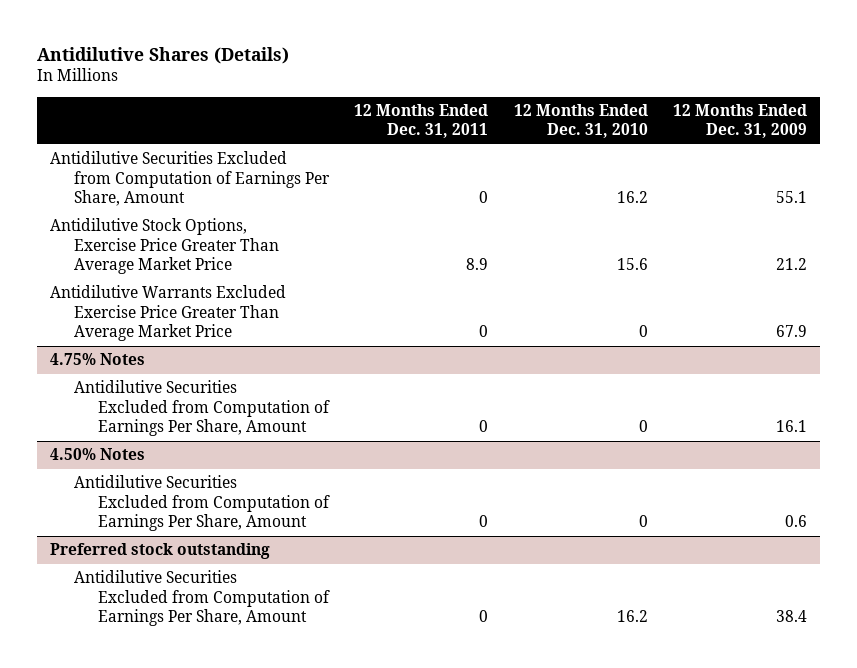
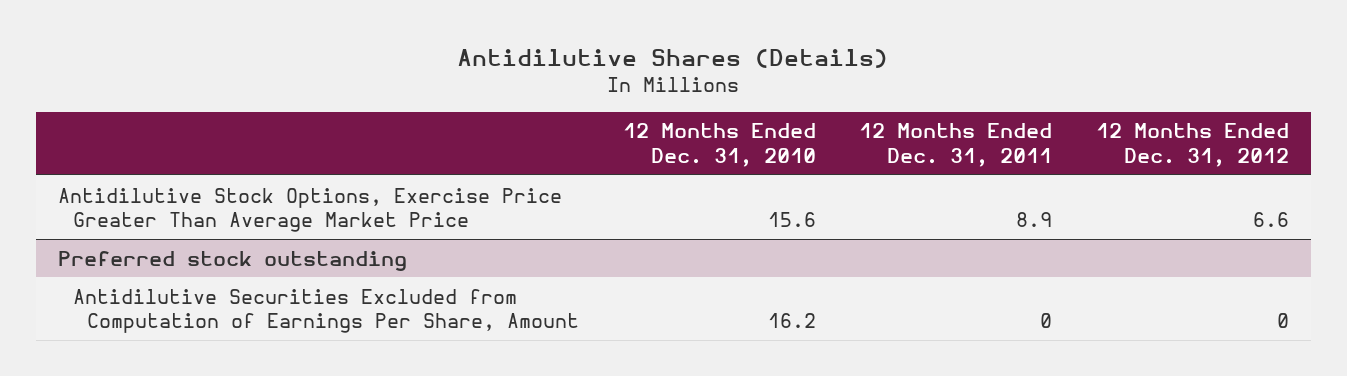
[672,103,807,139] 12 Months Ended Dec. 31, 2009 -> none
none -> [1095,123,1289,167] 12 Months Ended Dec. 31, 2012
[49,151,330,207] Antidilutive Securities Excluded from Computation of Earnings Per Share, Amount -> none
[49,285,286,342] Antidilutive Warrants Excluded Exercise Price Greater Than Average Market Price -> none
[49,353,145,366] 4.75% Notes -> none
[73,380,330,437] Antidilutive Securities Excluded from Computation of Earnings Per Share, Amount -> none
[49,448,145,461] 4.50% Notes -> none
[73,475,330,532] Antidilutive Securities Excluded from Computation of Earnings Per Share, Amount -> none

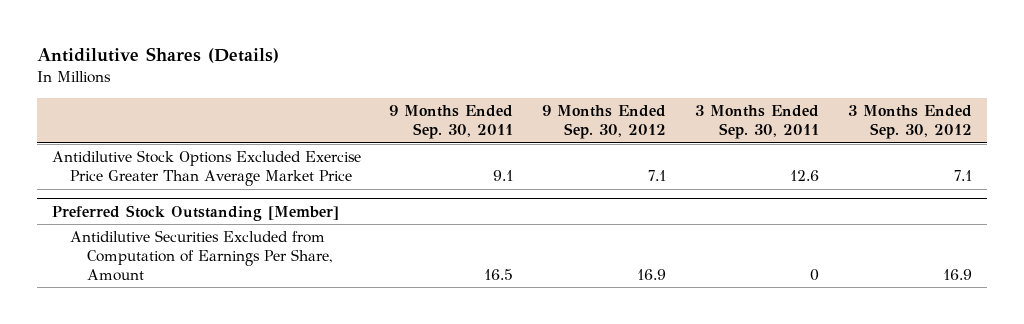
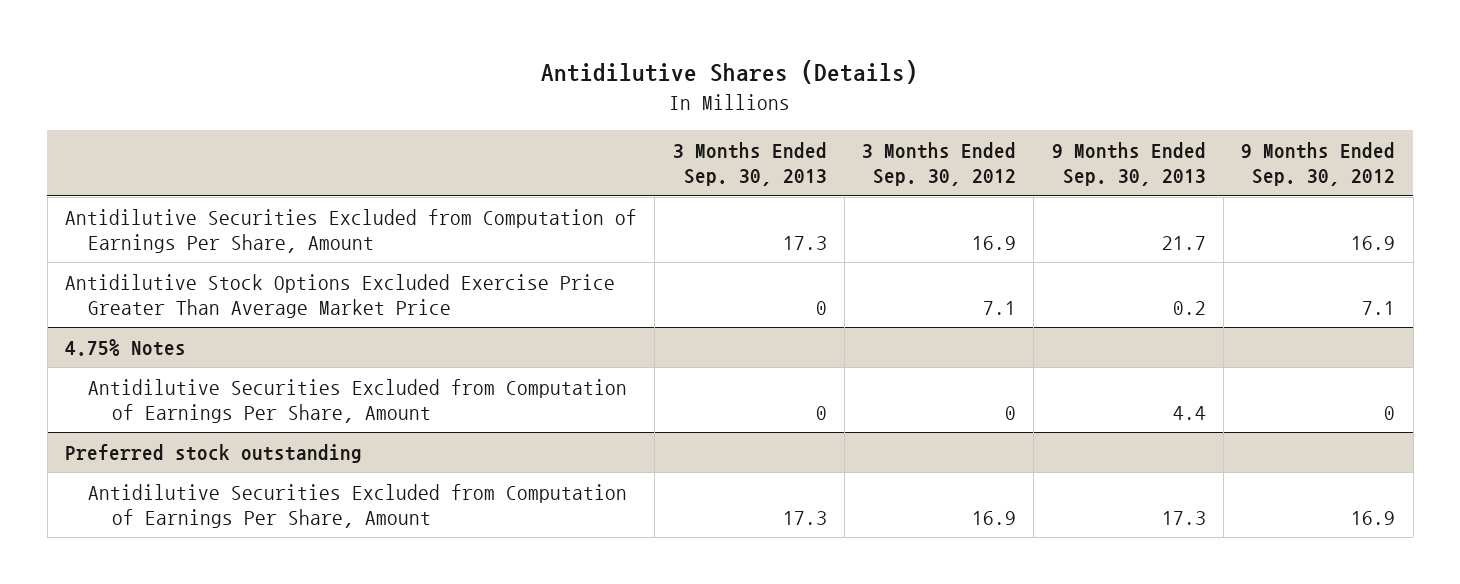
[389,105,514,140] 9 Months Ended Sep. 30, 2011 -> none
[695,105,820,140] 3 Months Ended Sep. 30, 2011 -> none
none -> [672,141,827,187] 3 Months Ended Sep. 30, 2013
none -> [1051,141,1206,187] 9 Months Ended Sep. 30, 2013
none -> [65,208,638,254] Antidilutive Securities Excluded from Computation of Earnings Per Share, Amount
none -> [65,338,187,356] 4.75% Notes
none -> [88,378,628,424] Antidilutive Securities Excluded from Computation of Earnings Per Share, Amount
[51,204,339,221] Preferred Stock Outstanding [Member] -> [65,443,363,463] Preferred stock outstanding

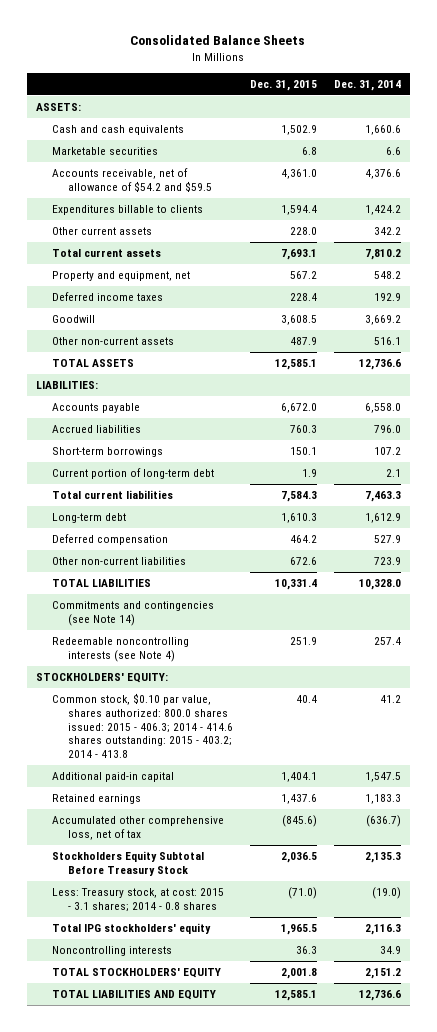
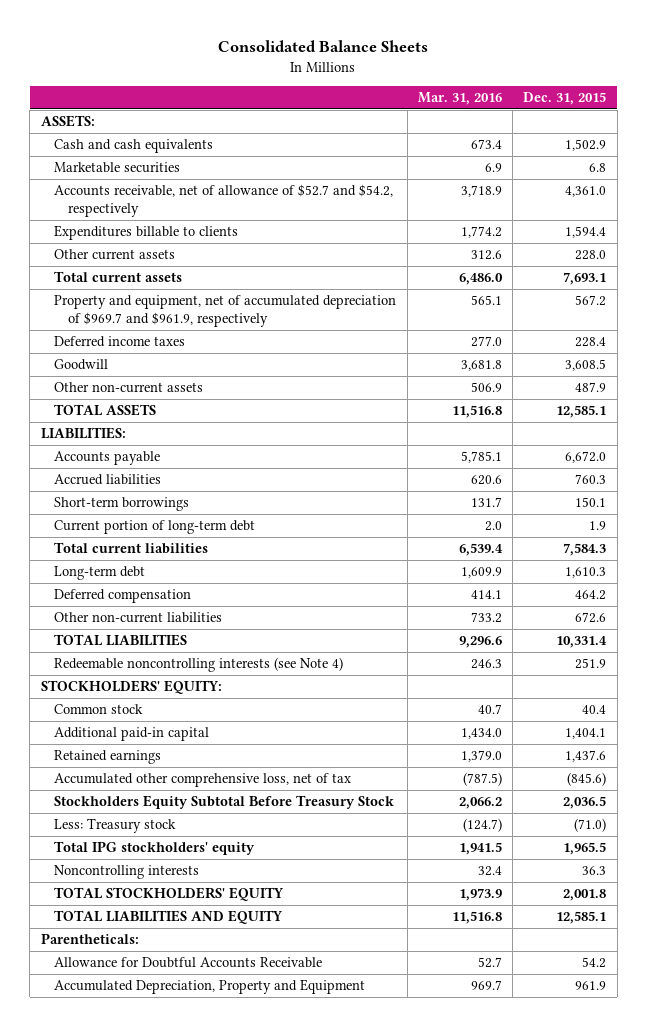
[334,79,402,91] Dec. 31, 2014 -> none
none -> [417,92,502,106] Mar. 31, 2016
[51,168,213,192] Accounts receivable, net of allowance of $54.2 and $59.5 -> [54,183,394,218] Accounts receivable, net of allowance of $52.7 and $54.2, respectively
[51,271,190,282] Property and equipment, net -> [54,294,397,328] Property and equipment, net of accumulated depreciation of $969.7 and $961.9, respectively
[51,601,214,626] Commitments and contingencies (see Note 14) -> none
[51,693,234,759] Common stock, $0.10 par value, shares authorized: 800.0 shares issued: 2015 - 406.3; 2014 - 414.6 shares outstanding: 2015 - 403.2; 2014 - 413.8 -> [54,703,144,714] Common stock
[51,888,224,912] Less: Treasury stock, at cost: 2015 - 3.1 shares; 2014 - 0.8 shares -> [54,817,177,833] Less: Treasury stock
none -> [40,932,139,944] Parentheticals:
none -> [54,956,323,968] Allowance for Doubtful Accounts Receivable
none -> [54,978,366,994] Accumulated Depreciation, Property and Equipment

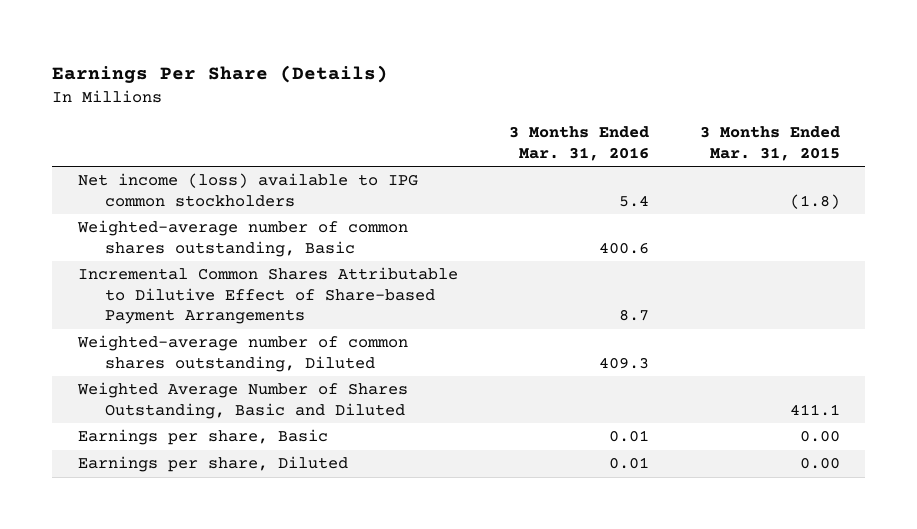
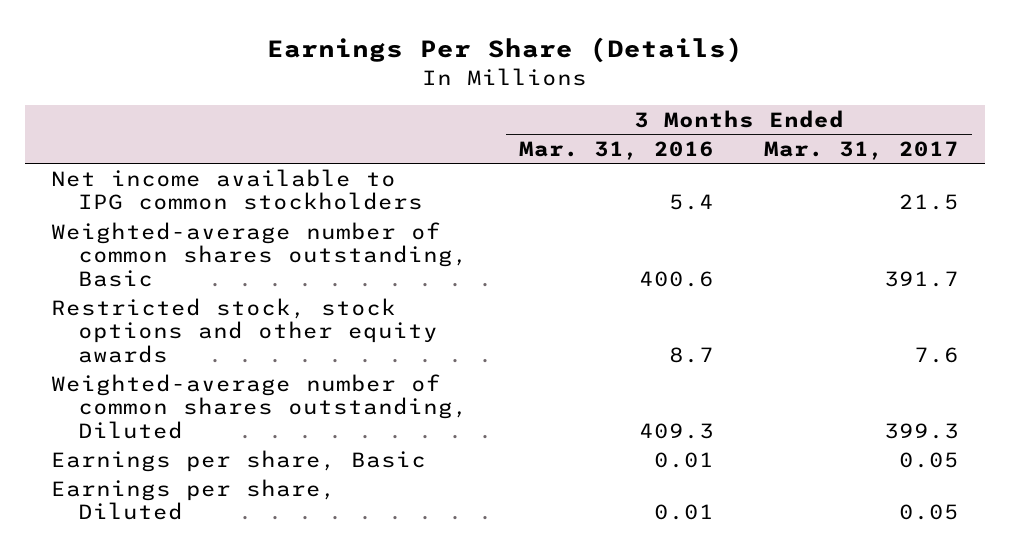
[699,126,840,161] 3 Months Ended Mar. 31, 2015 -> none
none -> [764,140,960,160] Mar. 31, 2017
[77,173,418,207] Net income (loss) available to IPG common stockholders -> [50,168,423,211] Net income available to IPG common stockholders
[77,267,458,325] Incremental Common Shares Attributable to Dilutive Effect of Share-based Payment Arrangements -> [50,297,438,364] Restricted stock, stock options and other equity awards
[76,382,408,419] Weighted Average Number of Shares Outstanding, Basic and Diluted -> none

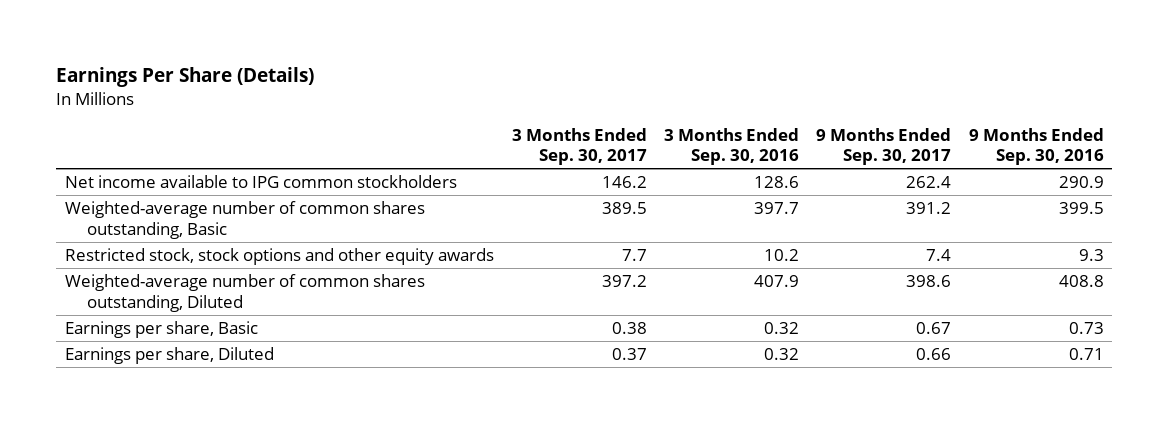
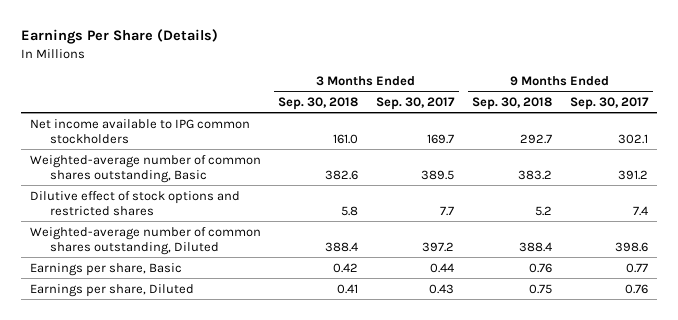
[663,127,799,166] 3 Months Ended Sep. 30, 2016 -> none
[968,127,1104,166] 9 Months Ended Sep. 30, 2016 -> none
none -> [278,96,359,110] Sep. 30, 2018
none -> [472,96,553,110] Sep. 30, 2018
[601,175,647,188] 146.2 -> [427,133,455,144] 169.7
[906,175,952,188] 262.4 -> [618,133,649,144] 302.1
[65,247,495,265] Restricted stock, stock options and other equity awards -> [29,190,240,216] Dilutive effect of stock options and restricted shares
[611,321,647,334] 0.38 -> [430,262,455,273] 0.44
[916,321,952,334] 0.67 -> [626,262,649,273] 0.77
[611,347,647,360] 0.37 -> [429,283,455,294] 0.43
[916,347,952,360] 0.66 -> [625,283,649,294] 0.76

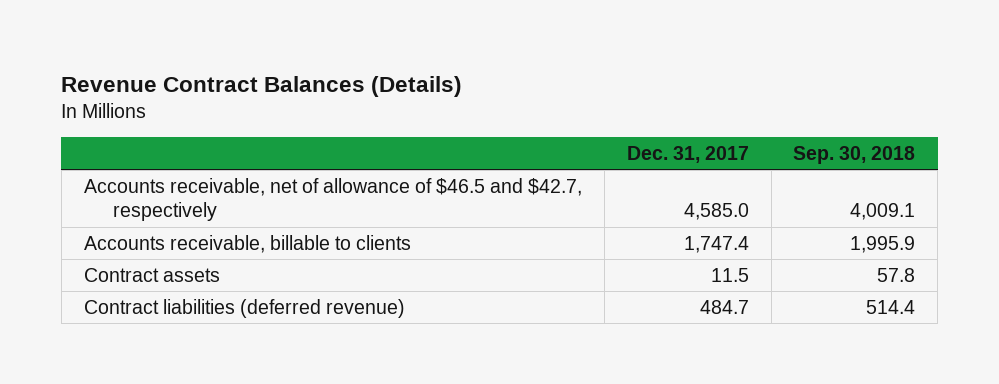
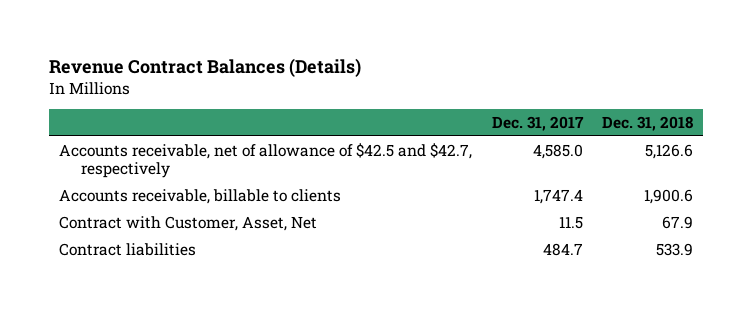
[793,145,916,164] Sep. 30, 2018 -> none
none -> [602,115,694,131] Dec. 31, 2018
[83,177,582,222] Accounts receivable, net of allowance of $46.5 and $42.7, respectively -> [58,142,472,179] Accounts receivable, net of allowance of $42.5 and $42.7, respectively
[83,267,220,282] Contract assets -> [58,215,317,231] Contract with Customer, Asset, Net
[83,298,405,318] Contract liabilities (deferred revenue) -> [58,242,196,256] Contract liabilities

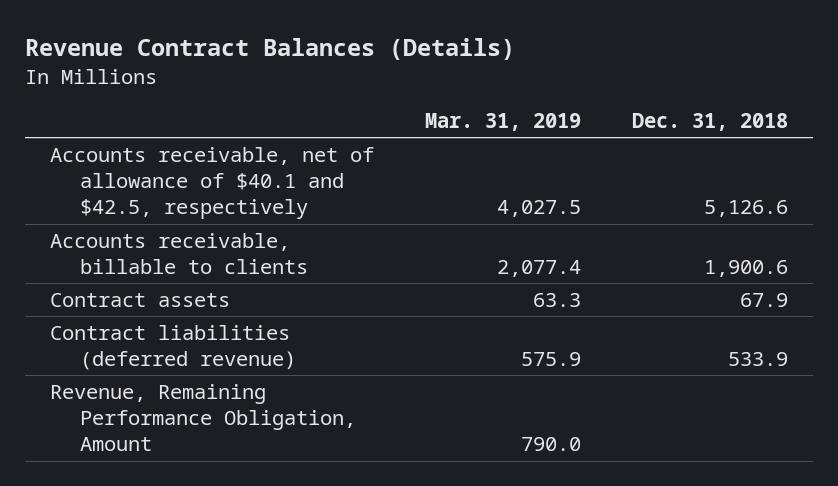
[491,115,584,131] Dec. 31, 2017 -> none
none -> [425,113,582,132] Mar. 31, 2019
[58,142,472,179] Accounts receivable, net of allowance of $42.5 and $42.7, respectively -> [50,146,375,220] Accounts receivable, net of allowance of $40.1 and $42.5, respectively
[58,215,317,231] Contract with Customer, Asset, Net -> [50,292,231,307] Contract assets
[58,242,196,256] Contract liabilities -> [50,324,296,371] Contract liabilities (deferred revenue)
none -> [50,383,356,452] Revenue, Remaining Performance Obligation, Amount

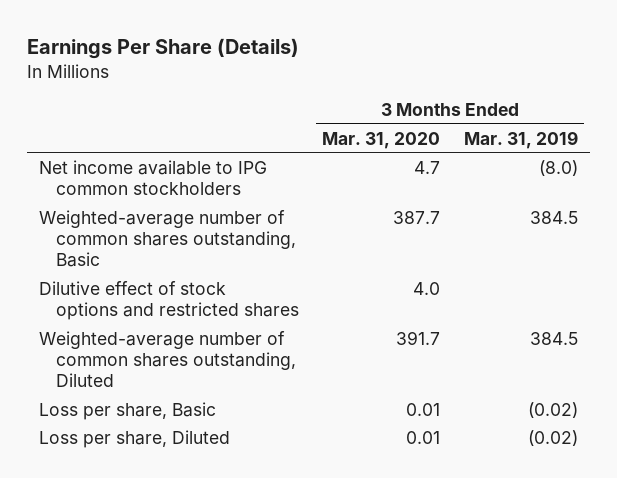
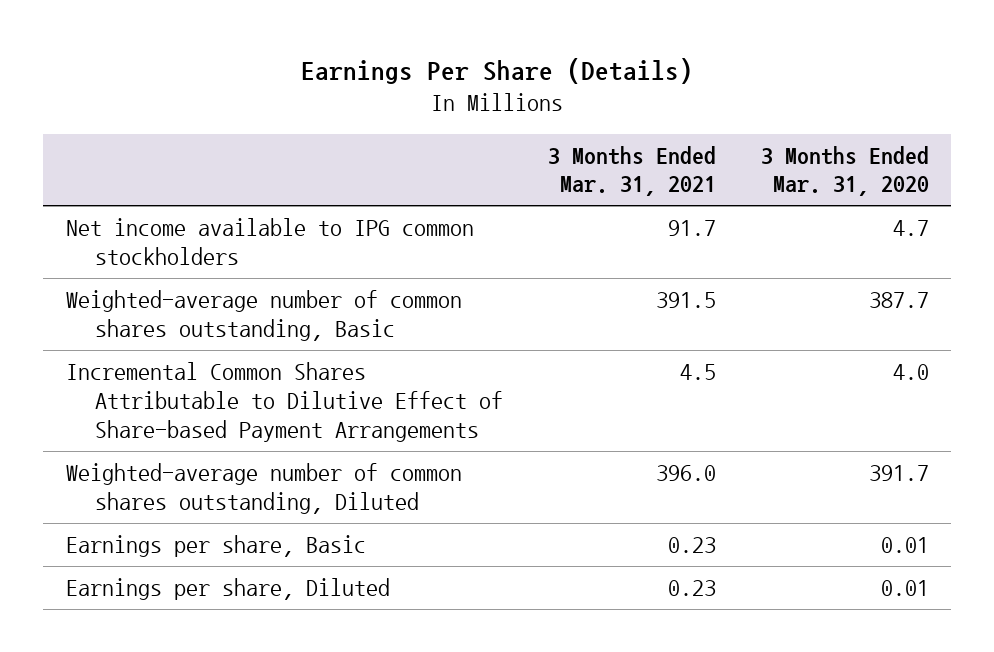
[463,130,578,149] Mar. 31, 2019 -> none
none -> [547,145,716,197] 3 Months Ended Mar. 31, 2021
[38,280,299,320] Dilutive effect of stock options and restricted shares -> [65,361,503,442] Incremental Common Shares Attributable to Dilutive Effect of Share-based Payment Arrangements
[38,401,216,420] Loss per share, Basic -> [65,534,366,557] Earnings per share, Basic
[38,429,230,448] Loss per share, Diluted -> [65,577,390,600] Earnings per share, Diluted

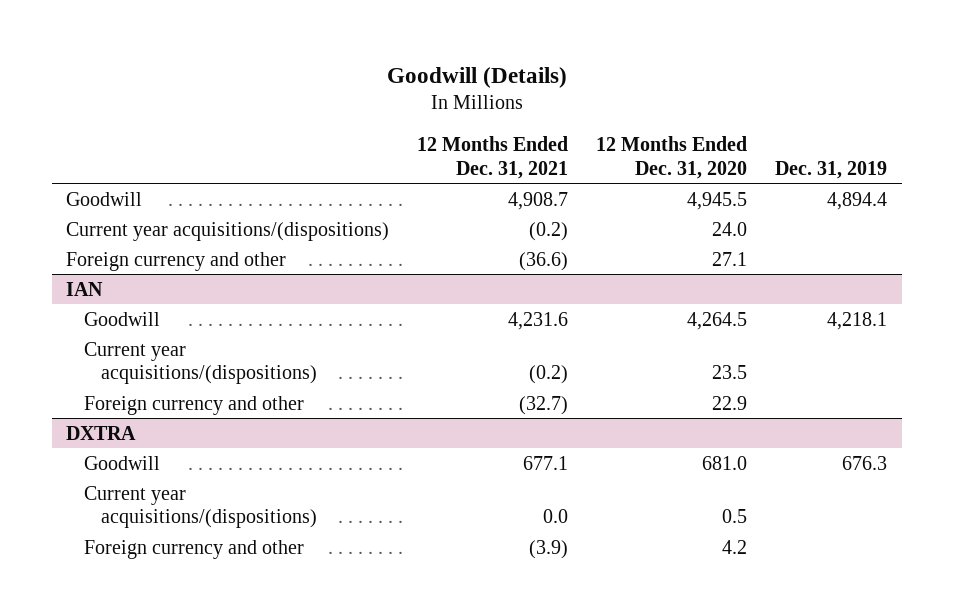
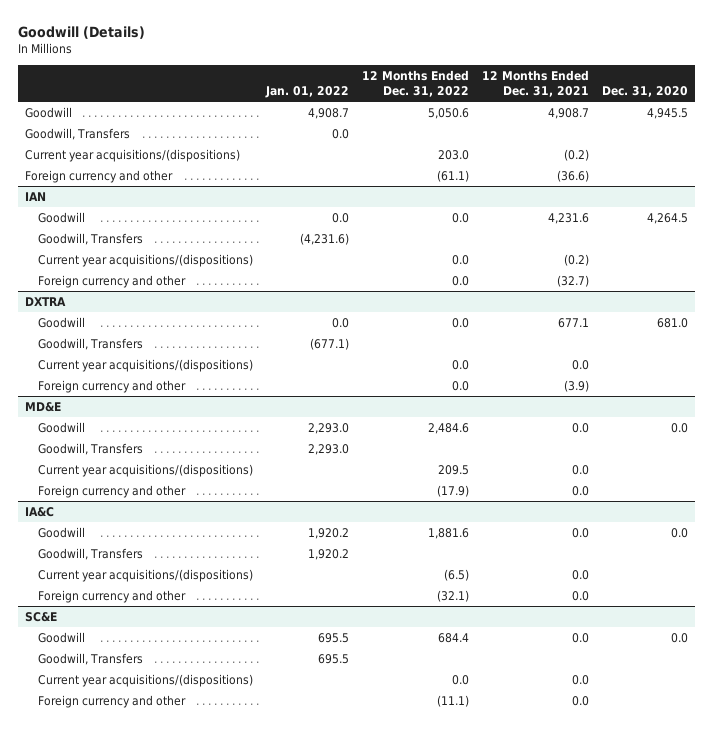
[596,135,748,179] 12 Months Ended Dec. 31, 2020 -> none
[775,160,888,179] Dec. 31, 2019 -> none
none -> [264,86,349,99] Jan. 01, 2022
none -> [361,70,469,98] 12 Months Ended Dec. 31, 2022
none -> [602,86,689,98] Dec. 31, 2020
none -> [24,128,130,141] Goodwill, Transfers
none -> [37,233,143,246] Goodwill, Transfers
none -> [37,338,143,351] Goodwill, Transfers
none -> [24,402,61,413] MD&E
none -> [37,422,85,434] Goodwill
none -> [37,443,143,456] Goodwill, Transfers
none -> [37,464,253,478] Current year acquisitions/(dispositions)
none -> [37,485,186,499] Foreign currency and other
none -> [24,507,54,518] IA&C
none -> [37,527,85,539] Goodwill
none -> [37,548,143,561] Goodwill, Transfers
none -> [37,569,253,583] Current year acquisitions/(dispositions)
none -> [37,590,186,604] Foreign currency and other
none -> [24,612,57,623] SC&E
none -> [37,632,85,644] Goodwill
none -> [37,653,143,666] Goodwill, Transfers
none -> [37,674,253,688] Current year acquisitions/(dispositions)
none -> [37,695,186,709] Foreign currency and other

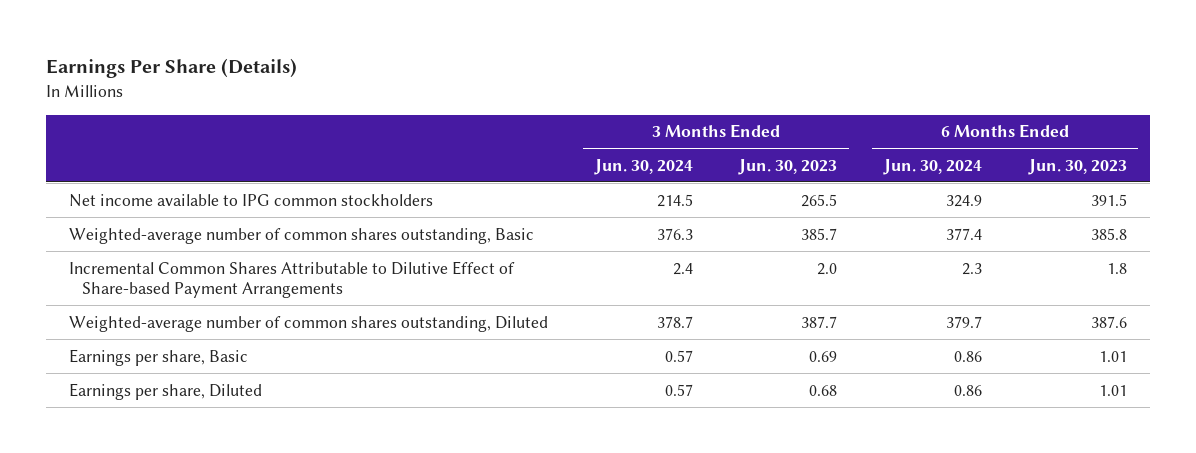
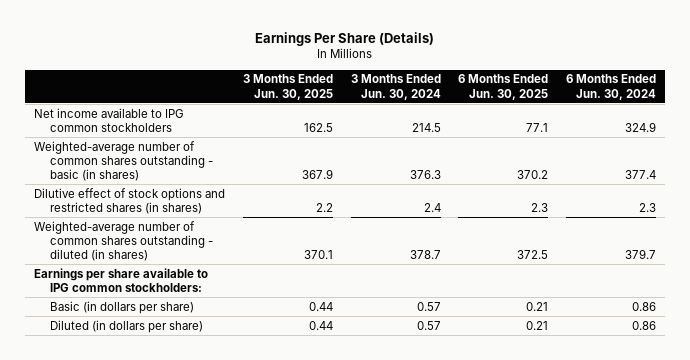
[738,158,838,175] Jun. 30, 2023 -> none
[1027,158,1127,175] Jun. 30, 2023 -> none
none -> [242,74,333,100] 3 Months Ended Jun. 30, 2025
none -> [458,74,549,100] 6 Months Ended Jun. 30, 2025
[69,227,535,244] Weighted-average number of common shares outstanding, Basic -> [34,140,213,181] Weighted-average number of common shares outstanding - basic (in shares)
[69,260,516,299] Incremental Common Shares Attributable to Dilutive Effect of Share-based Payment Arrangements -> [34,187,226,214] Dilutive effect of stock options and restricted shares (in shares)
[69,315,549,332] Weighted-average number of common shares outstanding, Diluted -> [34,220,213,261] Weighted-average number of common shares outstanding - diluted (in shares)
none -> [34,267,209,292] Earnings per share available to IPG common stockholders:
[69,348,249,366] Earnings per share, Basic -> [49,300,194,314] Basic (in dollars per share)
[69,382,263,400] Earnings per share, Diluted -> [49,319,203,333] Diluted (in dollars per share)

